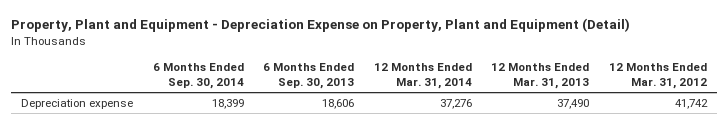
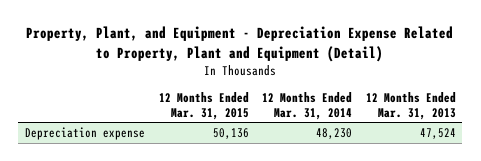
[11,18,631,33] Property, Plant and Equipment - Depreciation Expense on Property, Plant and Equipment (Detail) -> [26,25,454,62] Property, Plant, and Equipment - Depreciation Expense Related to Property, Plant and Equipment (Detail)
[152,62,244,89] 6 Months Ended Sep. 30, 2014 -> none
[263,62,355,89] 6 Months Ended Sep. 30, 2013 -> none
[609,62,708,89] 12 Months Ended Mar. 31, 2012 -> none
none -> [158,91,249,120] 12 Months Ended Mar. 31, 2015
[439,99,472,110] 37,276 -> [316,128,353,140] 48,230
[557,99,590,110] 37,490 -> [419,128,456,140] 47,524

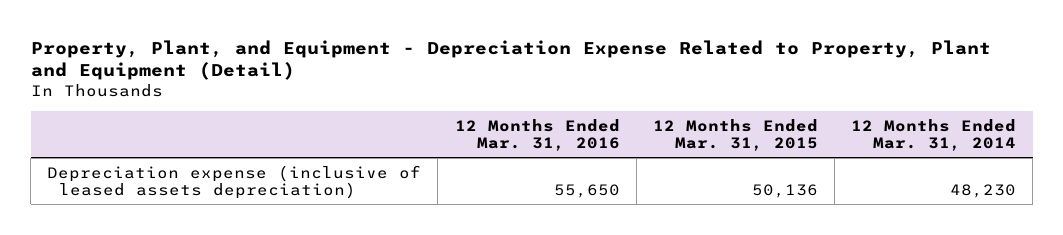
[365,91,456,120] 12 Months Ended Mar. 31, 2013 -> none
none -> [454,118,620,152] 12 Months Ended Mar. 31, 2016
[24,127,145,141] Depreciation expense -> [47,164,422,199] Depreciation expense (inclusive of leased assets depreciation)

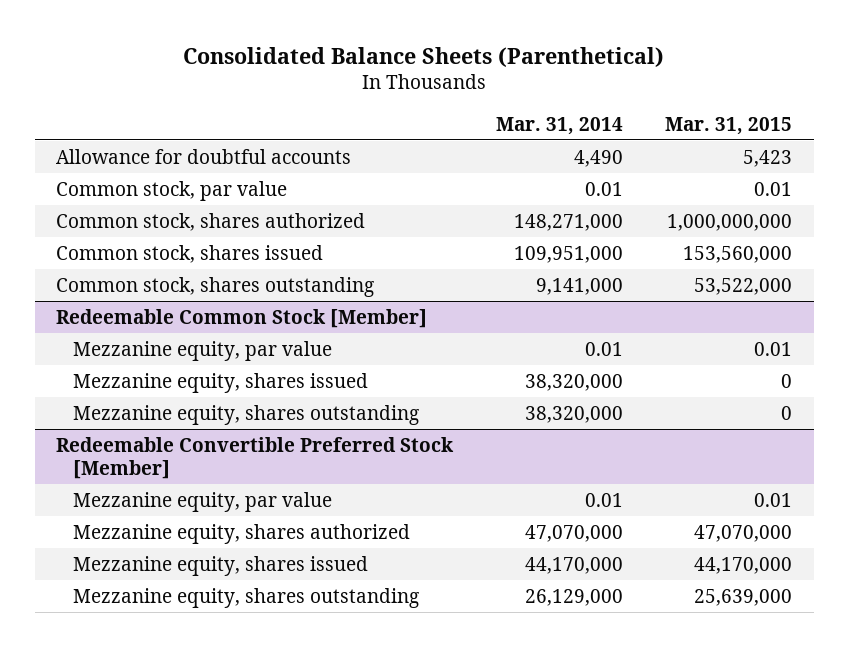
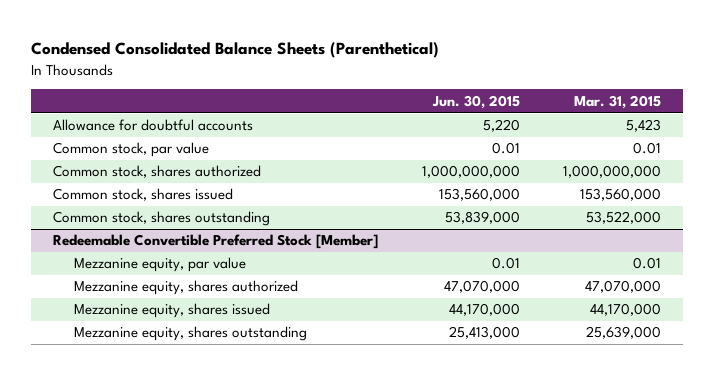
[183,46,665,67] Consolidated Balance Sheets (Parenthetical) -> [31,42,440,59] Condensed Consolidated Balance Sheets (Parenthetical)
[495,116,623,135] Mar. 31, 2014 -> none
none -> [431,94,520,109] Jun. 30, 2015
[56,308,428,328] Redeemable Common Stock [Member] -> none
[72,340,332,361] Mezzanine equity, par value -> none
[72,372,368,393] Mezzanine equity, shares issued -> none
[72,404,419,425] Mezzanine equity, shares outstanding -> none

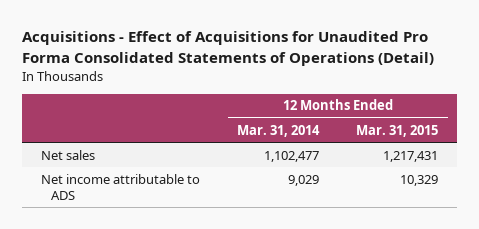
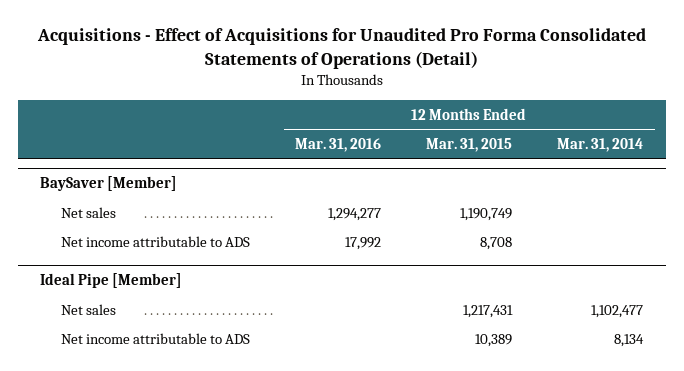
none -> [295,137,382,152] Mar. 31, 2016
none -> [40,176,178,192] BaySaver [Member]
none -> [61,206,117,218] Net sales
none -> [61,235,251,247] Net income attributable to ADS
none -> [40,273,183,289] Ideal Pipe [Member]
[287,174,319,186] 9,029 -> [614,333,645,347] 8,134
[400,174,439,186] 10,329 -> [475,333,513,347] 10,389

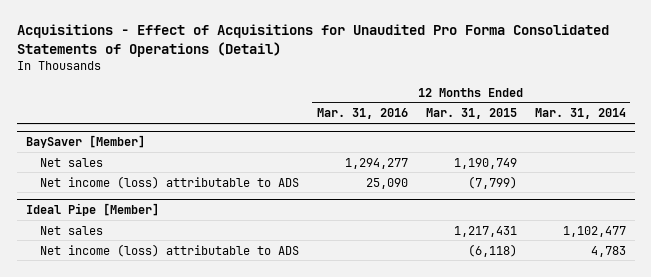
[61,235,251,247] Net income attributable to ADS -> [39,175,299,189] Net income (loss) attributable to ADS
[345,236,382,250] 17,992 -> [365,177,408,189] 25,090
[480,236,513,250] 8,708 -> [467,175,517,189] (7,799)
[61,332,251,344] Net income attributable to ADS -> [39,243,299,257] Net income (loss) attributable to ADS
[475,333,513,347] 10,389 -> [467,243,517,257] (6,118)
[614,333,645,347] 8,134 -> [590,245,626,257] 4,783

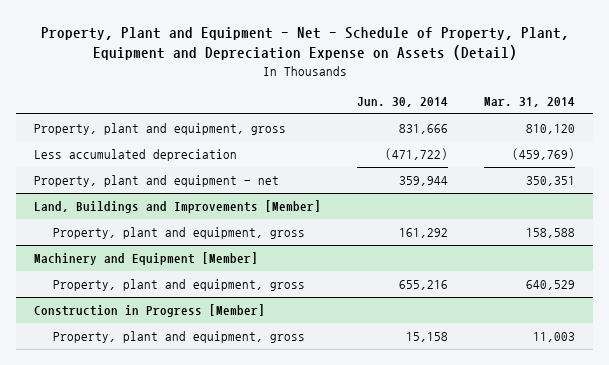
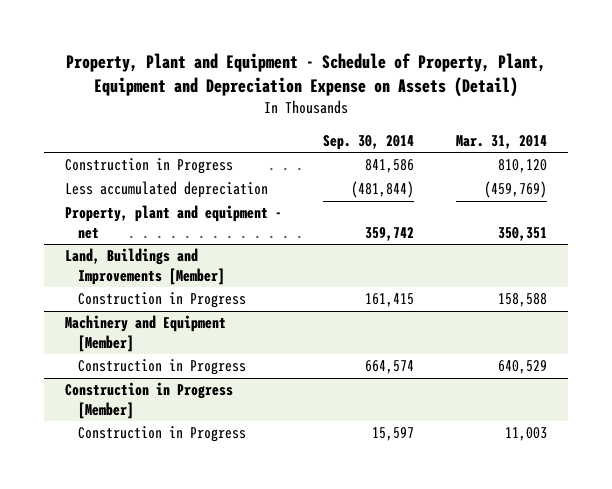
[40,26,569,61] Property, Plant and Equipment - Net - Schedule of Property, Plant, Equipment and Depreciation Expense on Assets (Detail) -> [65,52,546,97] Property, Plant and Equipment - Schedule of Property, Plant, Equipment and Depreciation Expense on Assets (Detail)
[357,97,449,108] Jun. 30, 2014 -> none
none -> [323,134,415,150] Sep. 30, 2014
[34,123,287,136] Property, plant and equipment, gross -> [64,158,233,175] Construction in Progress
[53,227,306,240] Property, plant and equipment, gross -> [77,292,246,309] Construction in Progress
[53,279,306,292] Property, plant and equipment, gross -> [77,359,246,376] Construction in Progress
[53,331,306,344] Property, plant and equipment, gross -> [77,426,246,443] Construction in Progress

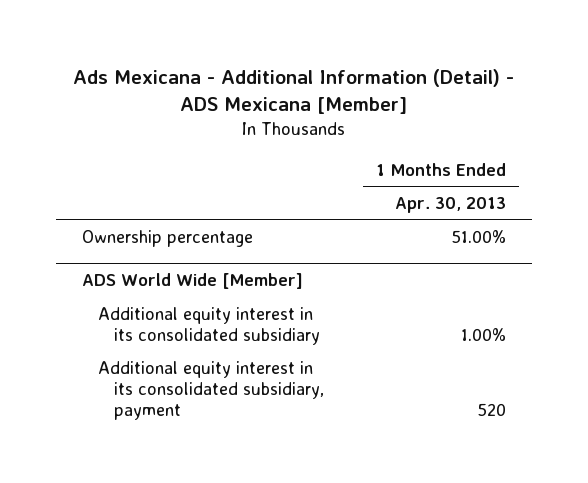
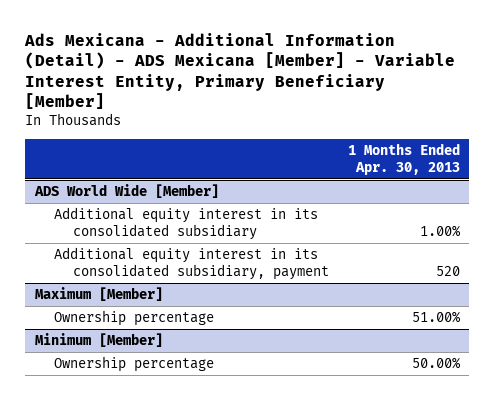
[72,68,514,115] Ads Mexicana - Additional Information (Detail) - ADS Mexicana [Member] -> [24,32,456,110] Ads Mexicana - Additional Information (Detail) - ADS Mexicana [Member] - Variable Interest Entity, Primary Beneficiary [Member]
[82,229,254,247] Ownership percentage -> none
none -> [34,287,163,302] Maximum [Member]
none -> [53,310,214,327] Ownership percentage
none -> [34,333,163,348] Minimum [Member]
none -> [53,356,214,373] Ownership percentage

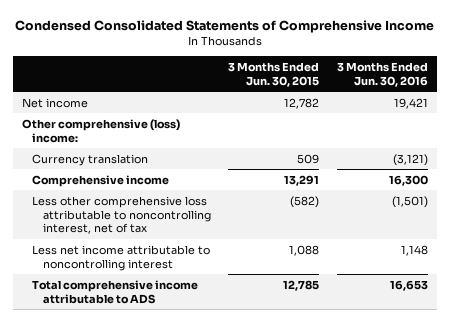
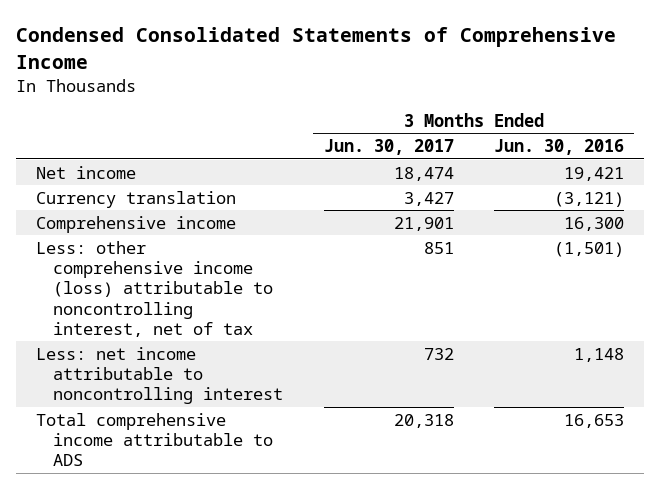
[228,61,320,87] 3 Months Ended Jun. 30, 2015 -> none
none -> [323,139,454,156] Jun. 30, 2017
[21,118,180,143] Other comprehensive (loss) income: -> none
[32,195,211,235] Less other comprehensive loss attributable to noncontrolling interest, net of tax -> [36,240,273,337] Less: other comprehensive income (loss) attributable to noncontrolling interest, net of tax
[32,244,211,271] Less net income attributable to noncontrolling interest -> [36,346,283,405] Less: net income attributable to noncontrolling interest

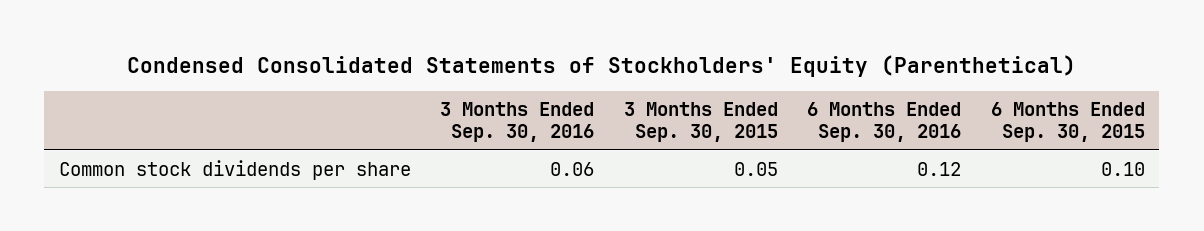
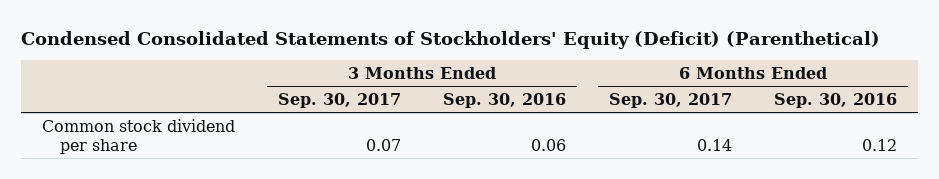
[126,54,1076,77] Condensed Consolidated Statements of Stockholders' Equity (Parenthetical) -> [21,30,881,49] Condensed Consolidated Statements of Stockholders' Equity (Deficit) (Parenthetical)
[623,101,778,143] 3 Months Ended Sep. 30, 2015 -> none
[990,101,1145,143] 6 Months Ended Sep. 30, 2015 -> none
none -> [277,92,401,108] Sep. 30, 2017
none -> [608,92,732,108] Sep. 30, 2017
[58,159,411,180] Common stock dividends per share -> [42,118,236,154] Common stock dividend per share

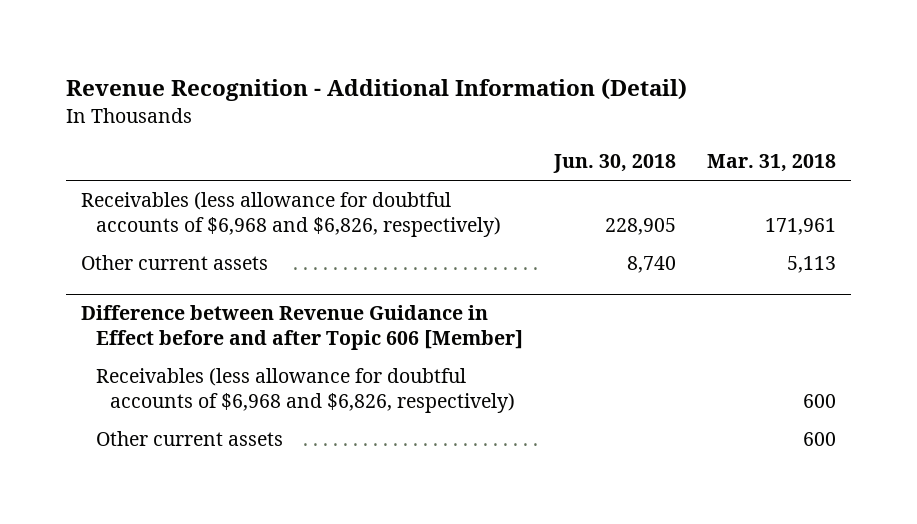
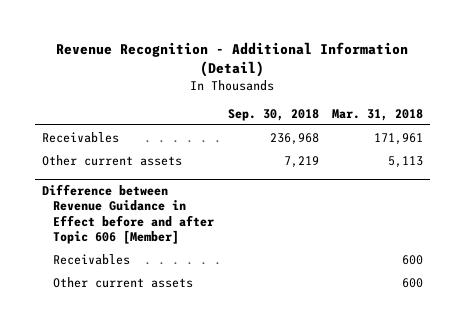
[552,154,676,174] Jun. 30, 2018 -> none
none -> [227,108,319,121] Sep. 30, 2018
[81,192,501,237] Receivables (less allowance for doubtful accounts of $6,968 and $6,826, respectively) -> [41,131,119,143] Receivables
[95,368,516,413] Receivables (less allowance for doubtful accounts of $6,968 and $6,826, respectively) -> [53,253,131,265] Receivables

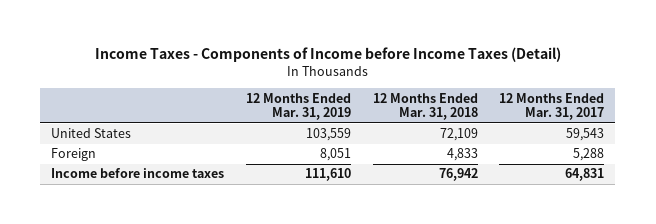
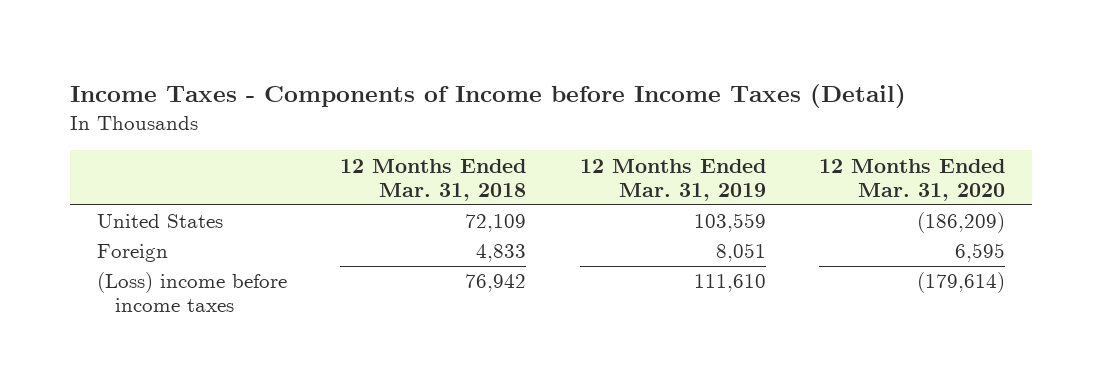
[499,92,605,121] 12 Months Ended Mar. 31, 2017 -> none
none -> [819,158,1006,201] 12 Months Ended Mar. 31, 2020
[51,168,225,179] Income before income taxes -> [97,272,288,313] (Loss) income before income taxes

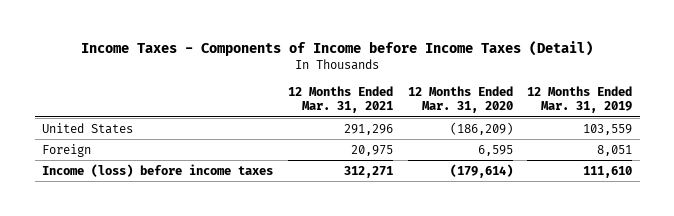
[340,158,527,201] 12 Months Ended Mar. 31, 2018 -> none
none -> [287,86,393,114] 12 Months Ended Mar. 31, 2021
[97,272,288,313] (Loss) income before income taxes -> [42,163,274,177] Income (loss) before income taxes

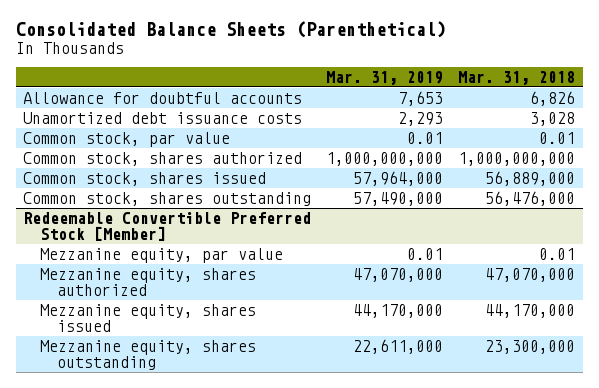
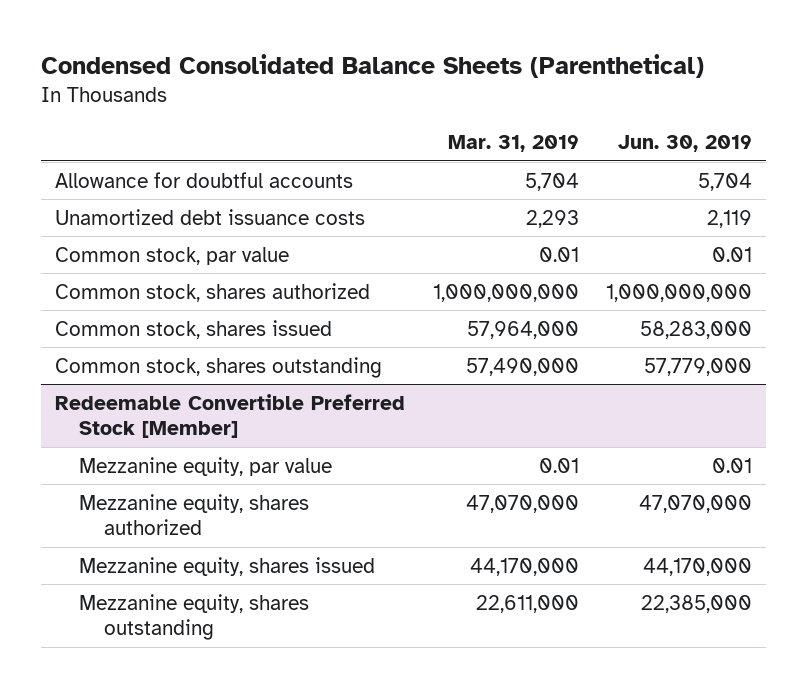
[15,21,446,39] Consolidated Balance Sheets (Parenthetical) -> [41,53,705,78] Condensed Consolidated Balance Sheets (Parenthetical)
[458,70,576,85] Mar. 31, 2018 -> none
none -> [618,135,753,153] Jun. 30, 2019
[398,90,444,106] 7,653 -> [524,172,579,191] 5,704

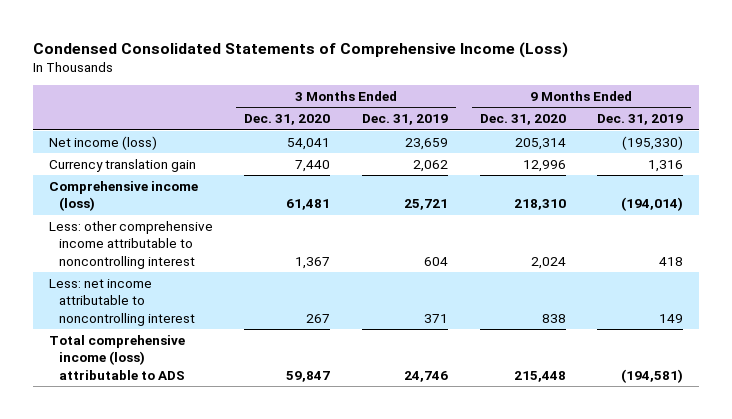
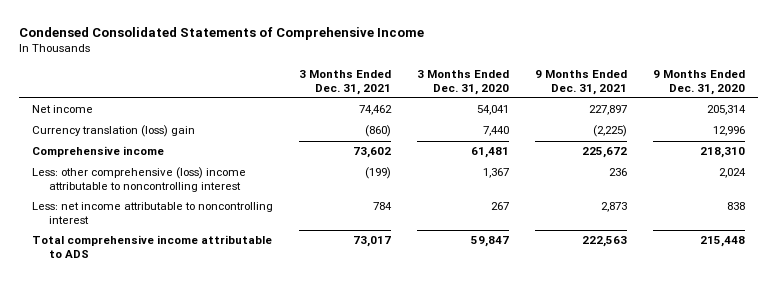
[32,41,568,58] Condensed Consolidated Statements of Comprehensive Income (Loss) -> [19,27,425,41] Condensed Consolidated Statements of Comprehensive Income
[361,114,448,126] Dec. 31, 2019 -> none
[597,114,684,126] Dec. 31, 2019 -> none
none -> [299,70,392,95] 3 Months Ended Dec. 31, 2021
none -> [534,70,627,95] 9 Months Ended Dec. 31, 2021
[48,135,157,150] Net income (loss) -> [32,105,94,114] Net income
[48,158,196,172] Currency translation gain -> [32,125,196,138] Currency translation (loss) gain
[48,180,198,212] Comprehensive income (loss) -> [32,146,165,158] Comprehensive income
[48,220,213,269] Less: other comprehensive income attributable to noncontrolling interest -> [32,167,247,192] Less: other comprehensive (loss) income attributable to noncontrolling interest
[48,334,185,380] Total comprehensive income (loss) attributable to ADS -> [32,235,273,258] Total comprehensive income attributable to ADS

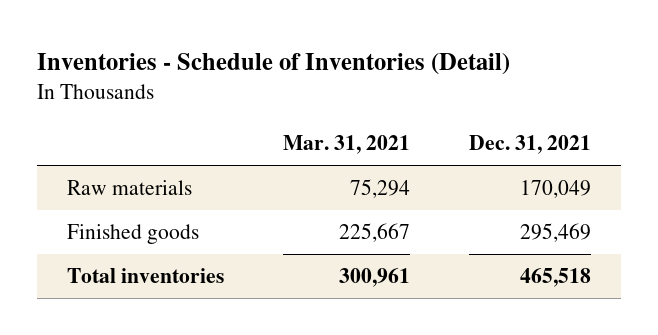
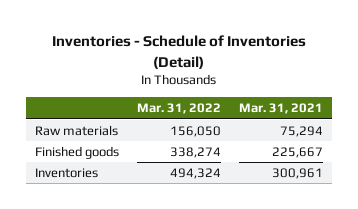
[469,135,592,155] Dec. 31, 2021 -> none
none -> [136,103,221,115] Mar. 31, 2022
[66,268,224,284] Total inventories -> [35,167,99,178] Inventories

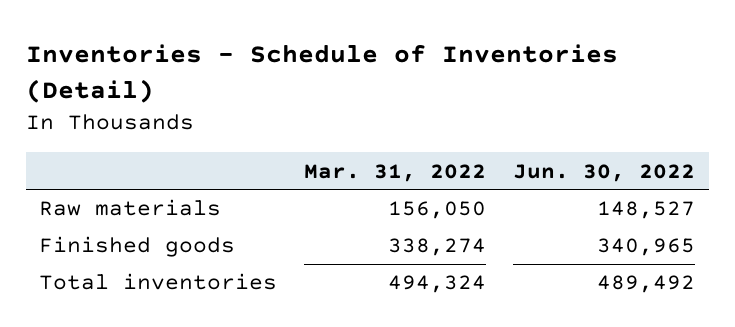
[238,103,323,115] Mar. 31, 2021 -> none
none -> [513,163,696,182] Jun. 30, 2022
[35,167,99,178] Inventories -> [39,273,278,291] Total inventories

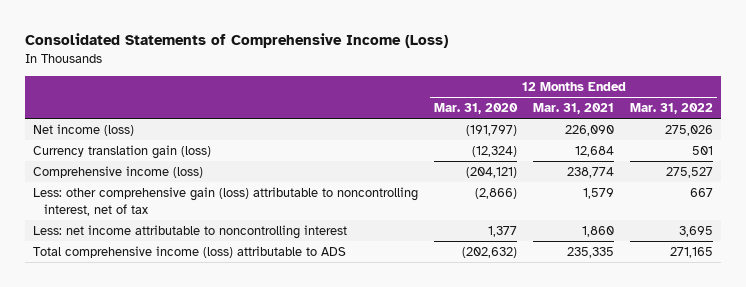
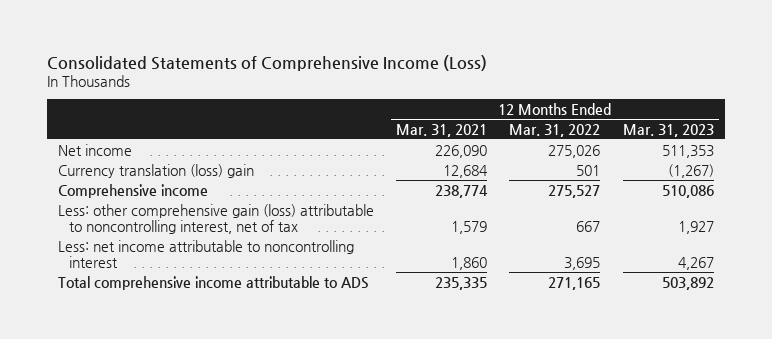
[434,103,519,115] Mar. 31, 2020 -> none
none -> [622,123,714,137] Mar. 31, 2023
[33,123,135,136] Net income (loss) -> [57,143,132,156] Net income
[33,144,212,159] Currency translation gain (loss) -> [57,163,254,178] Currency translation (loss) gain
[33,165,204,178] Comprehensive income (loss) -> [57,183,208,198] Comprehensive income
[33,245,347,258] Total comprehensive income (loss) attributable to ADS -> [57,275,369,290] Total comprehensive income attributable to ADS

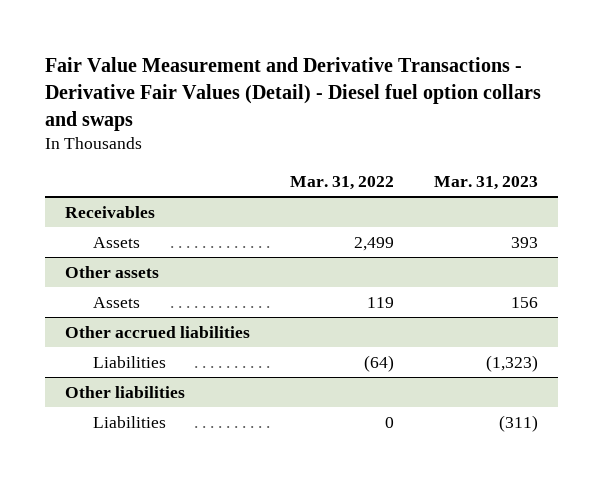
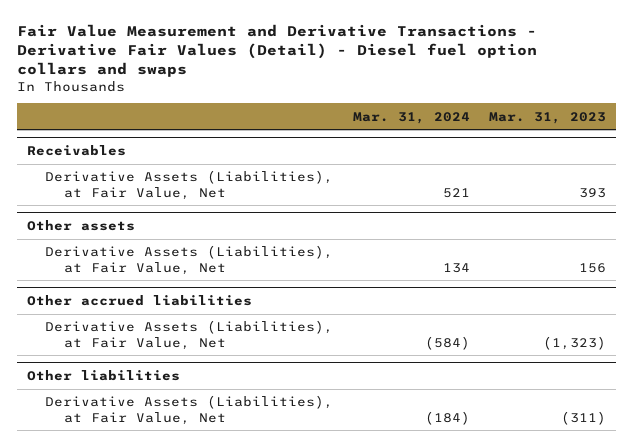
[289,175,394,190] Mar. 31, 2022 -> none
none -> [352,111,470,124] Mar. 31, 2024
[92,236,140,248] Assets -> [45,170,334,200] Derivative Assets (Liabilities), at Fair Value, Net
[92,296,140,308] Assets -> [45,245,334,275] Derivative Assets (Liabilities), at Fair Value, Net
[92,355,166,368] Liabilities -> [45,320,334,350] Derivative Assets (Liabilities), at Fair Value, Net
[92,415,166,428] Liabilities -> [45,395,334,425] Derivative Assets (Liabilities), at Fair Value, Net

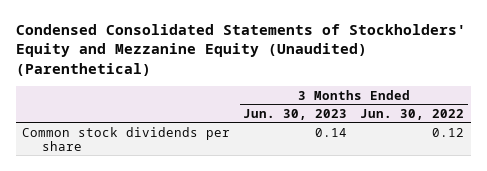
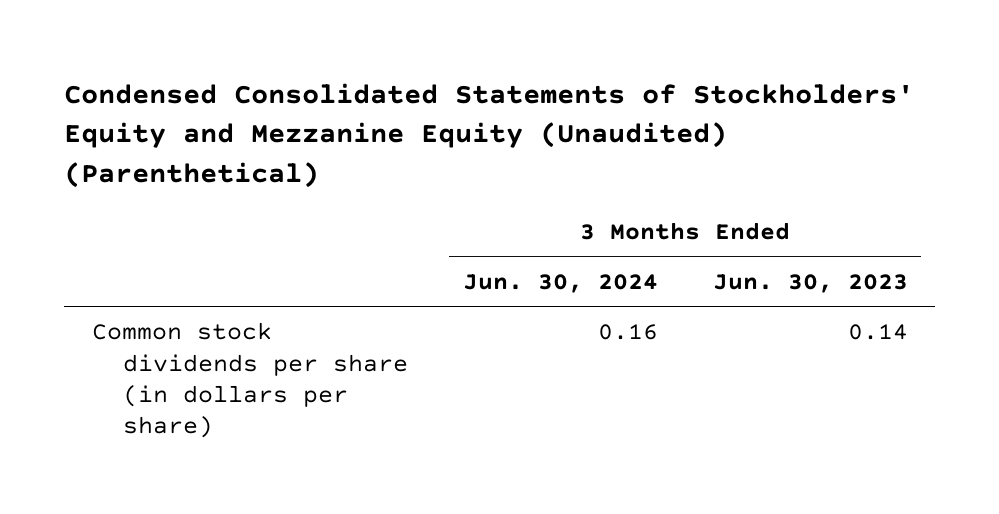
[360,108,465,120] Jun. 30, 2022 -> none
none -> [462,274,658,294] Jun. 30, 2024
[22,126,231,151] Common stock dividends per share -> [91,322,408,438] Common stock dividends per share (in dollars per share)

